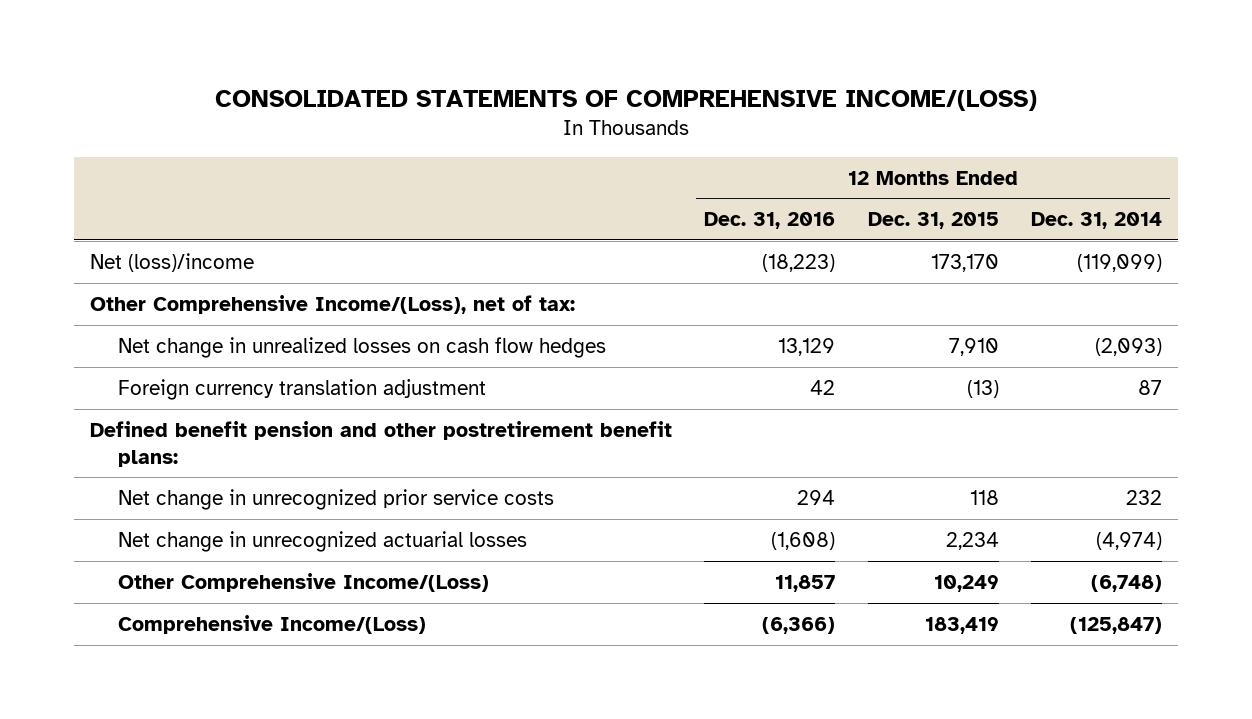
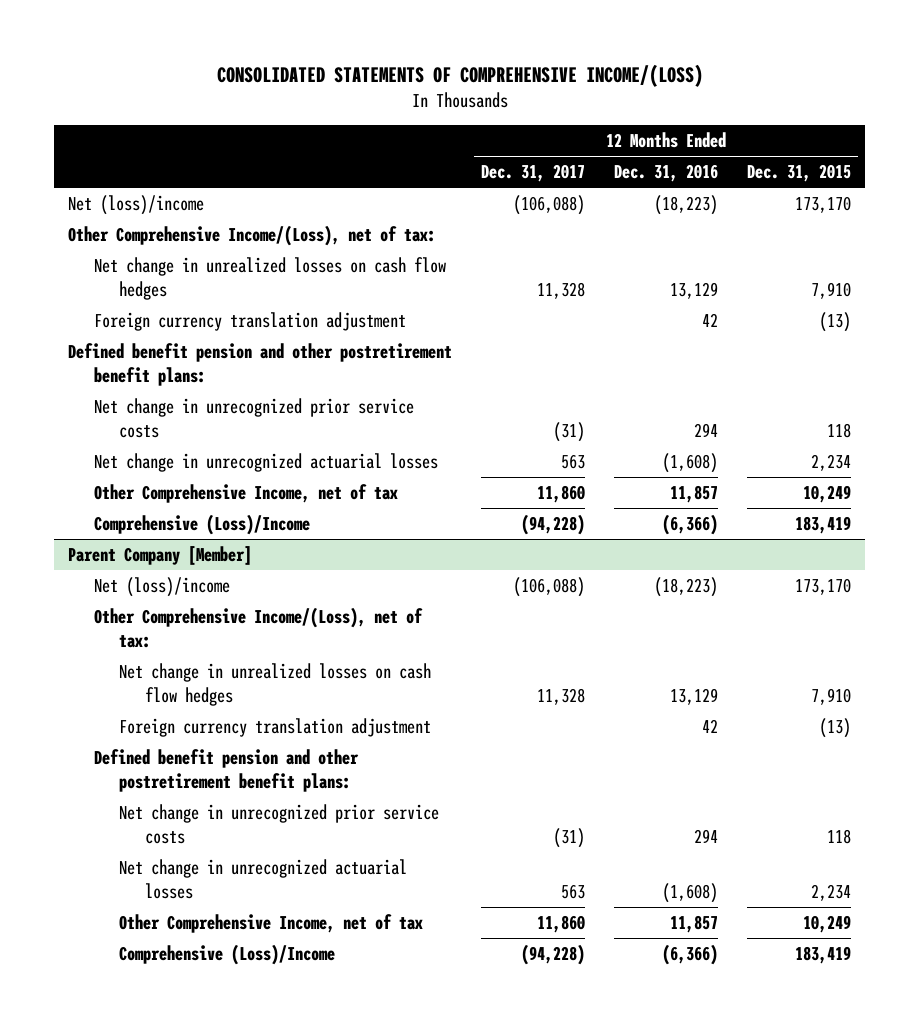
[1030,212,1162,230] Dec. 31, 2014 -> none
none -> [481,164,586,183] Dec. 31, 2017
[118,572,490,592] Other Comprehensive Income/(Loss) -> [93,483,398,503] Other Comprehensive Income, net of tax
[118,614,427,634] Comprehensive Income/(Loss) -> [93,513,310,535] Comprehensive (Loss)/Income
none -> [68,545,253,565] Parent Company [Member]
none -> [93,576,230,597] Net (loss)/income
none -> [93,606,423,648] Other Comprehensive Income/(Loss), net of tax:
none -> [119,662,432,706] Net change in unrealized losses on cash flow hedges
none -> [119,717,432,737] Foreign currency translation adjustment
none -> [93,748,359,792] Defined benefit pension and other postretirement benefit plans:
none -> [119,803,440,844] Net change in unrecognized prior service costs
none -> [119,858,408,899] Net change in unrecognized actuarial losses
none -> [119,913,424,933] Other Comprehensive Income, net of tax
none -> [119,943,336,965] Comprehensive (Loss)/Income

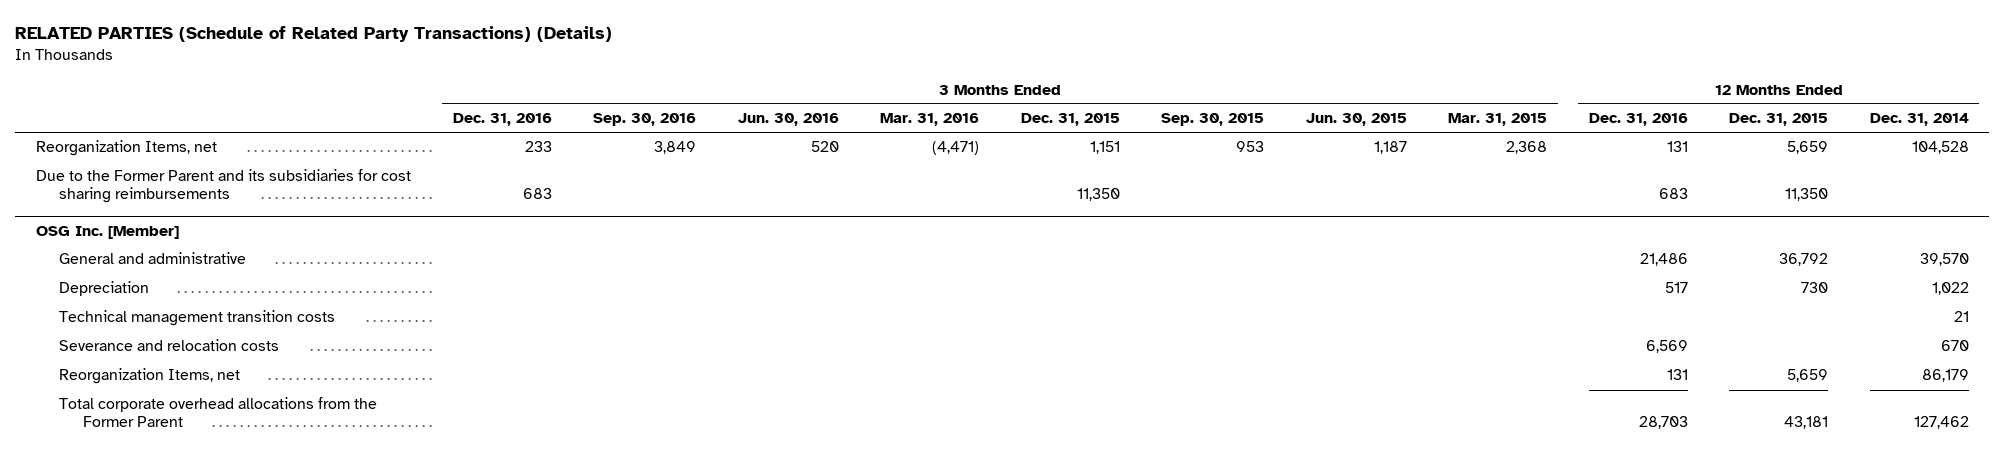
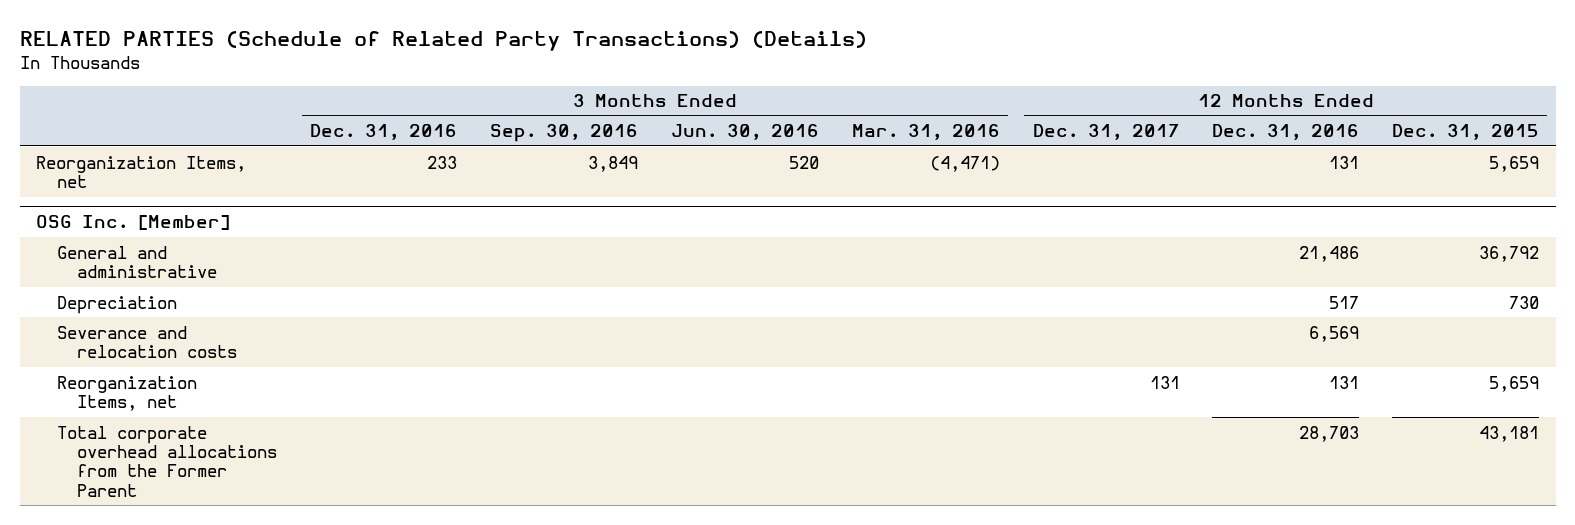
[1020,113,1120,127] Dec. 31, 2015 -> none
[1161,113,1265,127] Sep. 30, 2015 -> none
[1305,113,1407,127] Jun. 30, 2015 -> none
[1448,113,1548,127] Mar. 31, 2015 -> none
[1869,113,1969,127] Dec. 31, 2014 -> none
none -> [1032,124,1180,141] Dec. 31, 2017
[36,169,412,204] Due to the Former Parent and its subsidiaries for cost sharing reimbursements -> none
[59,310,336,327] Technical management transition costs -> none

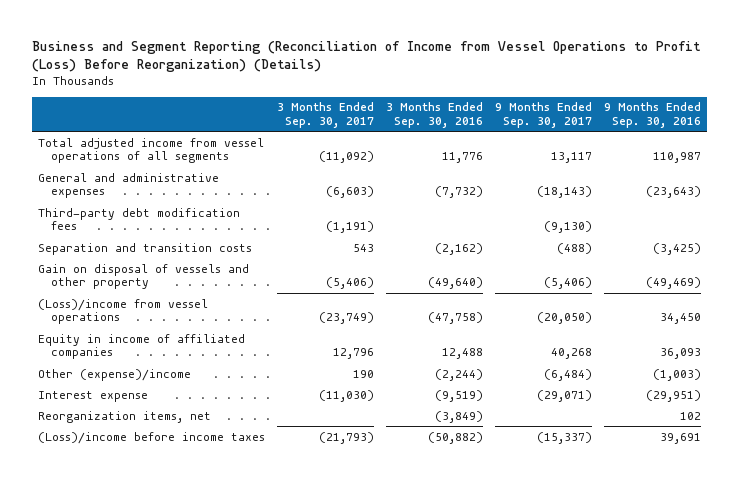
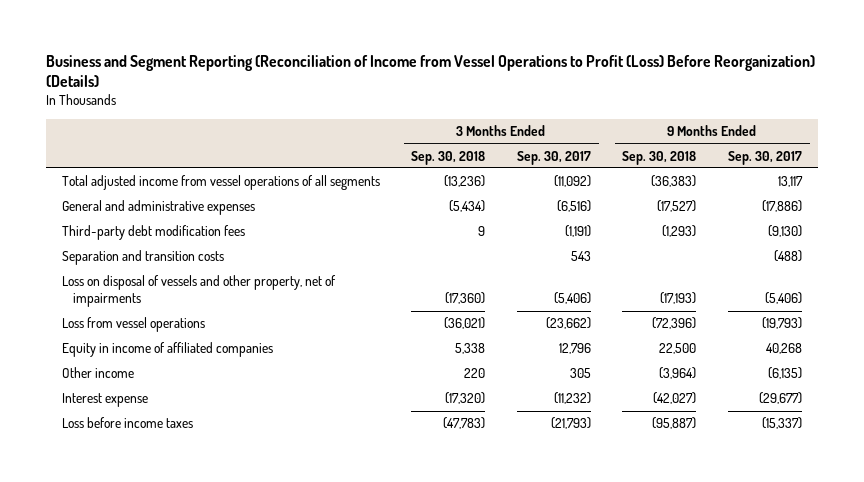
[386,102,484,128] 3 Months Ended Sep. 30, 2016 -> none
[604,102,702,128] 9 Months Ended Sep. 30, 2016 -> none
none -> [411,150,486,165] Sep. 30, 2018
none -> [622,150,697,165] Sep. 30, 2018
[326,186,375,199] (6,603) -> [556,200,591,213] (6,516)
[537,186,593,199] (18,143) -> [761,200,802,213] (17,886)
[38,263,250,290] Gain on disposal of vessels and other property -> [61,275,336,308] Loss on disposal of vessels and other property, net of impairments
[38,298,209,325] (Loss)/income from vessel operations -> [61,317,205,333] Loss from vessel operations
[319,312,375,325] (23,749) -> [545,317,591,330] (23,662)
[537,312,593,325] (20,050) -> [761,317,802,330] (19,793)
[38,410,212,423] Reorganization items, net -> none
[38,368,192,381] Other (expense)/income -> [61,367,134,379] Other income
[353,369,375,378] 190 -> [569,368,591,379] 305
[544,368,593,381] (6,484) -> [767,367,802,380] (6,135)
[319,389,375,402] (11,030) -> [553,392,591,405] (11,232)
[537,389,593,402] (29,071) -> [758,392,802,405] (29,677)
[38,431,266,444] (Loss)/income before income taxes -> [61,417,193,429] Loss before income taxes

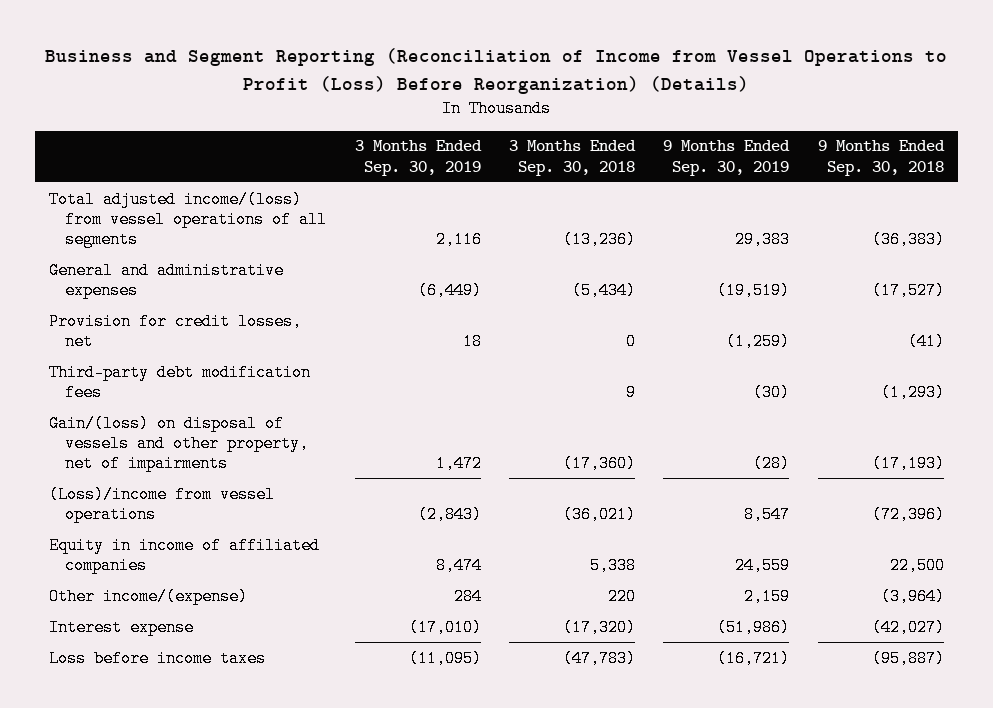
[516,150,591,165] Sep. 30, 2017 -> none
[727,150,802,165] Sep. 30, 2017 -> none
none -> [354,140,482,176] 3 Months Ended Sep. 30, 2019
none -> [663,140,791,176] 9 Months Ended Sep. 30, 2019
[61,175,380,191] Total adjusted income from vessel operations of all segments -> [49,190,328,249] Total adjusted income/(loss) from vessel operations of all segments
none -> [49,312,303,350] Provision for credit losses, net
[61,250,224,266] Separation and transition costs -> none
[61,275,336,308] Loss on disposal of vessels and other property, net of impairments -> [49,414,310,473] Gain/(loss) on disposal of vessels and other property, net of impairments
[61,317,205,333] Loss from vessel operations -> [49,485,276,523] (Loss)/income from vessel operations
[61,367,134,379] Other income -> [49,587,249,605] Other income/(expense)

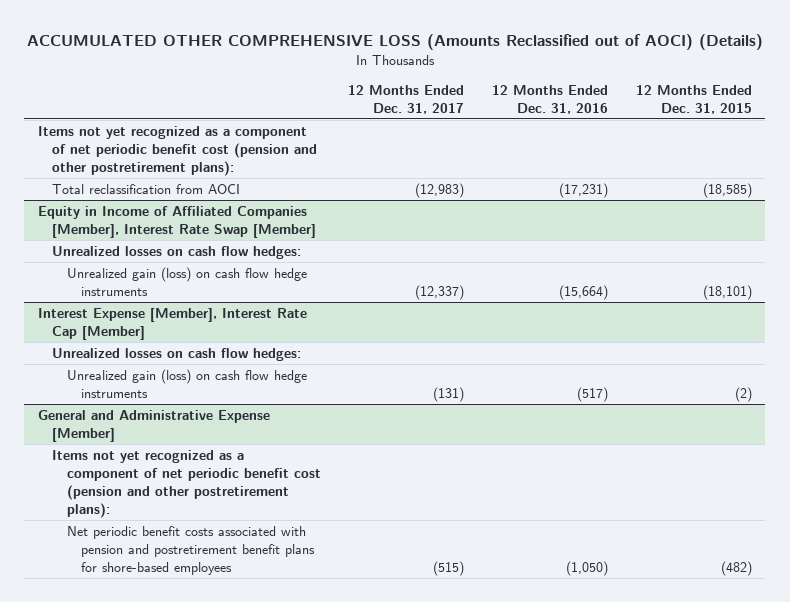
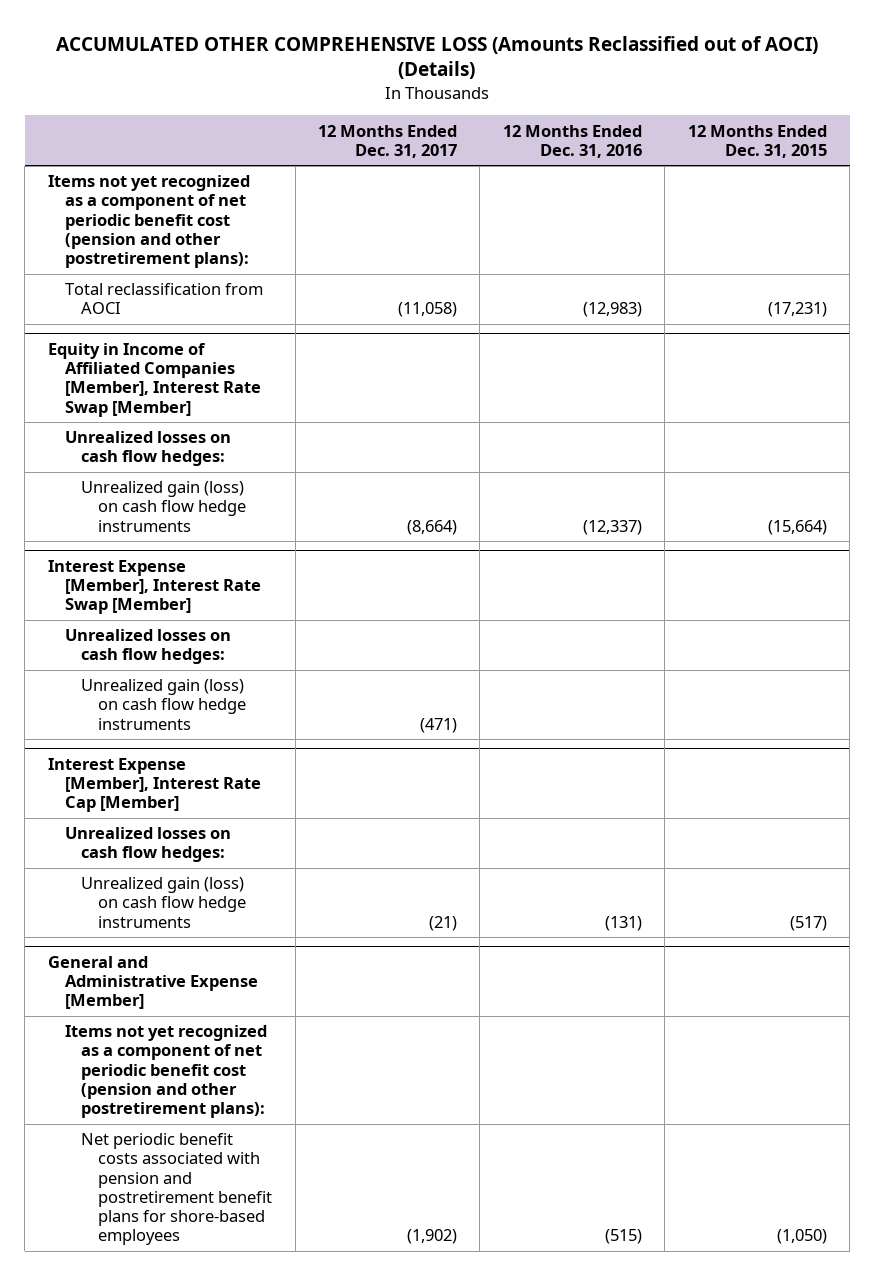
[415,182,465,198] (12,983) -> [397,302,457,318] (11,058)
[558,182,608,198] (17,231) -> [582,302,642,318] (12,983)
[702,182,752,198] (18,585) -> [767,302,827,318] (17,231)
[415,284,465,300] (12,337) -> [406,519,457,535] (8,664)
[558,284,608,300] (15,664) -> [582,519,642,535] (12,337)
[702,284,752,300] (18,101) -> [767,519,827,535] (15,664)
none -> [47,559,261,615] Interest Expense [Member], Interest Rate Swap [Member]
none -> [64,629,231,665] Unrealized losses on cash flow hedges:
none -> [81,679,247,730] Unrealized gain (loss) on cash flow hedge instruments
[433,386,465,402] (131) -> [428,915,457,931] (21)
[576,386,608,402] (517) -> [604,915,642,931] (131)
[734,386,752,402] (2) -> [789,915,827,931] (517)
[433,561,465,577] (515) -> [406,1229,457,1245] (1,902)
[565,561,608,577] (1,050) -> [604,1229,642,1245] (515)
[720,561,752,577] (482) -> [776,1229,827,1245] (1,050)

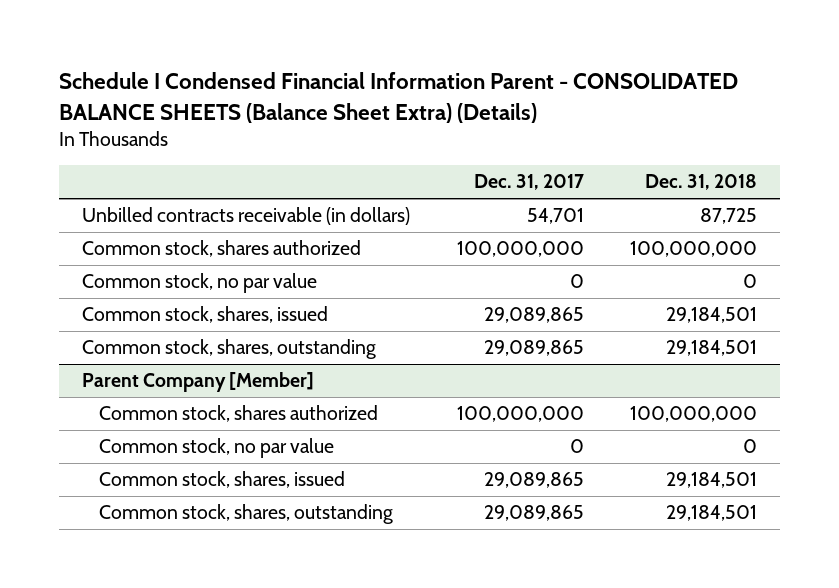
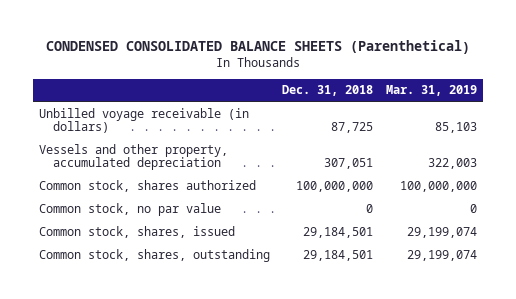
[59,72,739,123] Schedule I Condensed Financial Information Parent - CONSOLIDATED BALANCE SHEETS (Balance Sheet Extra) (Details) -> [45,39,470,54] CONDENSED CONSOLIDATED BALANCE SHEETS (Parenthetical)
[473,174,584,191] Dec. 31, 2017 -> none
none -> [385,85,477,97] Mar. 31, 2019
[82,240,362,258] Common stock, shares authorized -> none
[82,273,318,294] Common stock, no par value -> none
[82,306,329,324] Common stock, shares, issued -> none
[82,339,377,360] Common stock, shares, outstanding -> none
[82,372,315,393] Parent Company [Member] -> none
[82,207,411,226] Unbilled contracts receivable (in dollars) -> [38,107,249,134] Unbilled voyage receivable (in dollars)
none -> [38,143,228,171] Vessels and other property, accumulated depreciation

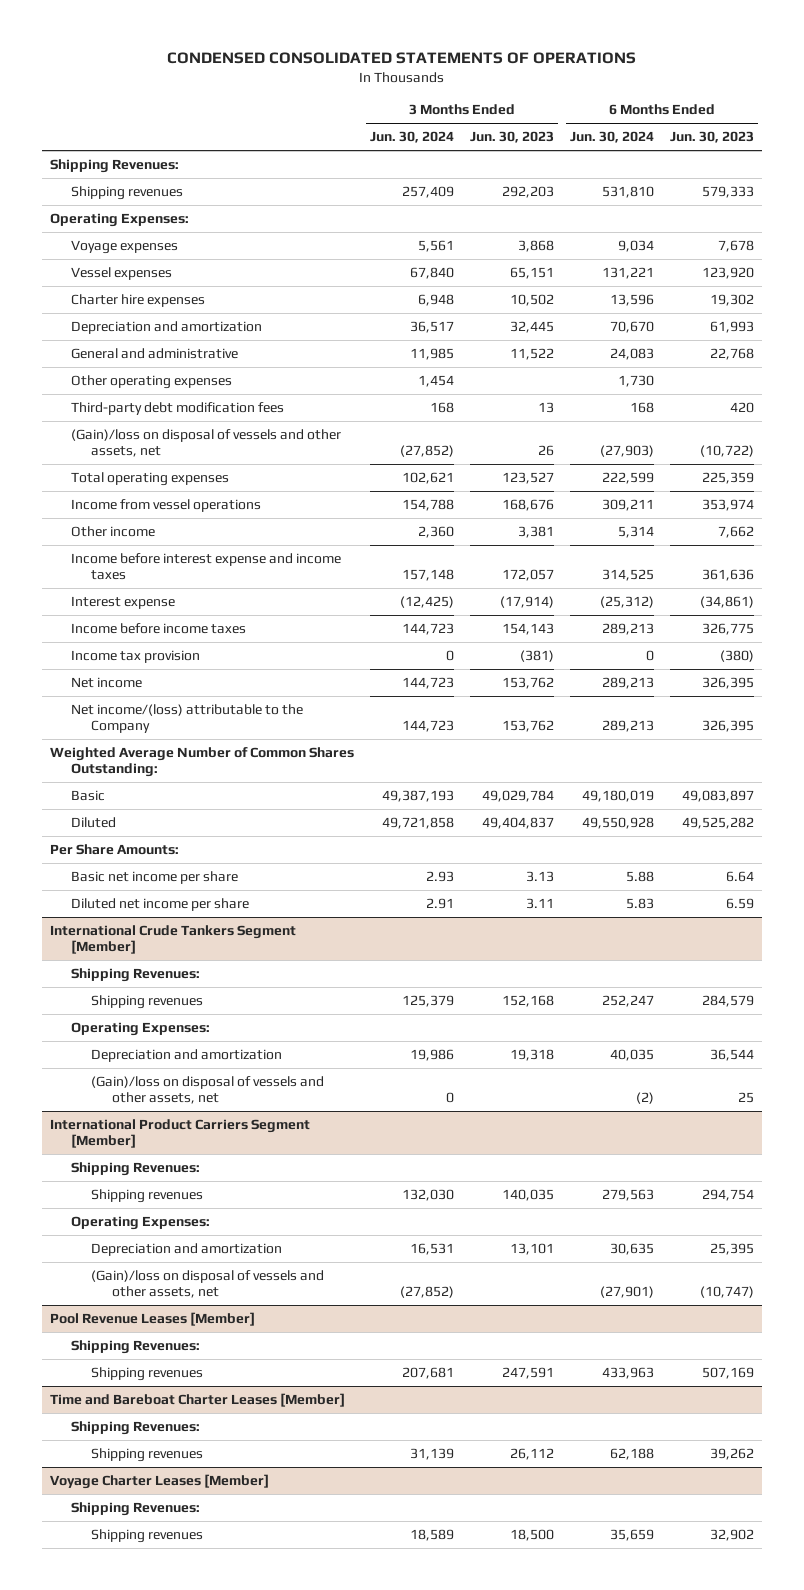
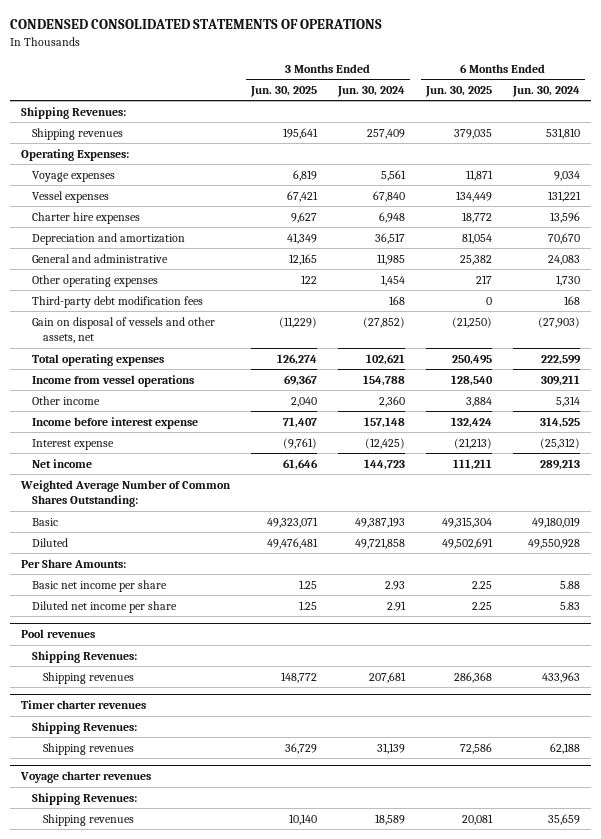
[469,131,554,144] Jun. 30, 2023 -> none
[669,131,754,144] Jun. 30, 2023 -> none
none -> [249,85,317,97] Jun. 30, 2025
none -> [425,85,493,97] Jun. 30, 2025
[70,429,341,458] (Gain)/loss on disposal of vessels and other assets, net -> [31,316,215,344] Gain on disposal of vessels and other assets, net
[70,553,341,581] Income before interest expense and income taxes -> [31,416,198,429] Income before interest expense
[70,623,246,635] Income before income taxes -> none
[70,650,200,664] Income tax provision -> none
[70,704,303,734] Net income/(loss) attributable to the Company -> none
[49,925,296,955] International Crude Tankers Segment [Member] -> none
[70,968,200,983] Shipping Revenues: -> none
[91,995,204,1010] Shipping revenues -> none
[70,1022,210,1037] Operating Expenses: -> none
[91,1049,283,1063] Depreciation and amortization -> none
[91,1076,325,1105] (Gain)/loss on disposal of vessels and other assets, net -> none
[49,1119,310,1149] International Product Carriers Segment [Member] -> none
[70,1162,200,1177] Shipping Revenues: -> none
[91,1189,204,1204] Shipping revenues -> none
[70,1216,210,1231] Operating Expenses: -> none
[91,1243,283,1257] Depreciation and amortization -> none
[91,1270,325,1299] (Gain)/loss on disposal of vessels and other assets, net -> none
[49,1312,255,1327] Pool Revenue Leases [Member] -> [20,629,95,639] Pool revenues
[49,1393,345,1408] Time and Bareboat Charter Leases [Member] -> [20,700,146,710] Timer charter revenues
[49,1474,269,1490] Voyage Charter Leases [Member] -> [19,771,151,784] Voyage charter revenues

